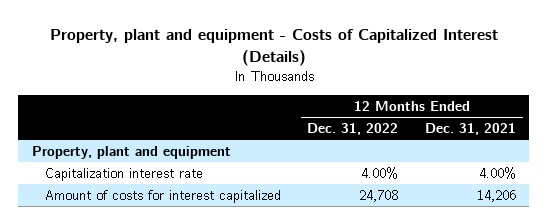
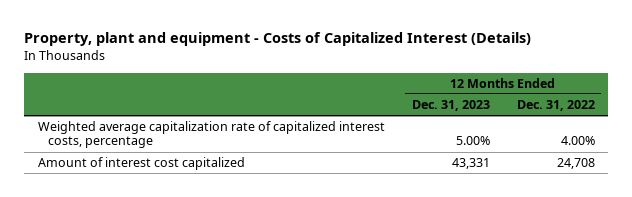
[424,123,516,136] Dec. 31, 2021 -> none
none -> [411,99,490,111] Dec. 31, 2023
[31,145,231,159] Property, plant and equipment -> none
[45,167,204,181] Capitalization interest rate -> [37,121,385,149] Weighted average capitalization rate of capitalized interest costs, percentage
[45,189,282,203] Amount of costs for interest capitalized -> [37,157,245,171] Amount of interest cost capitalized

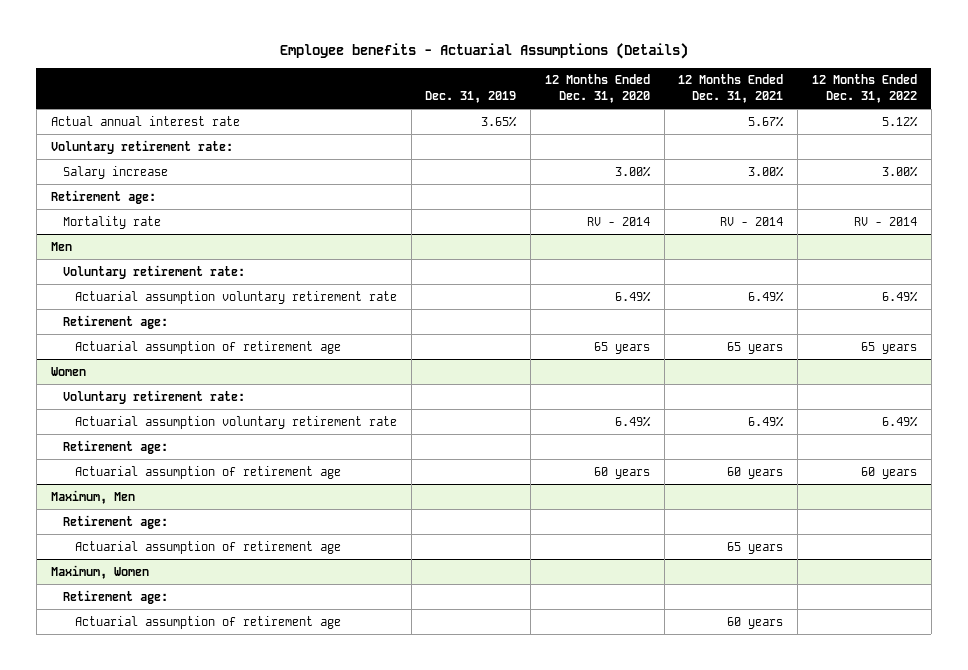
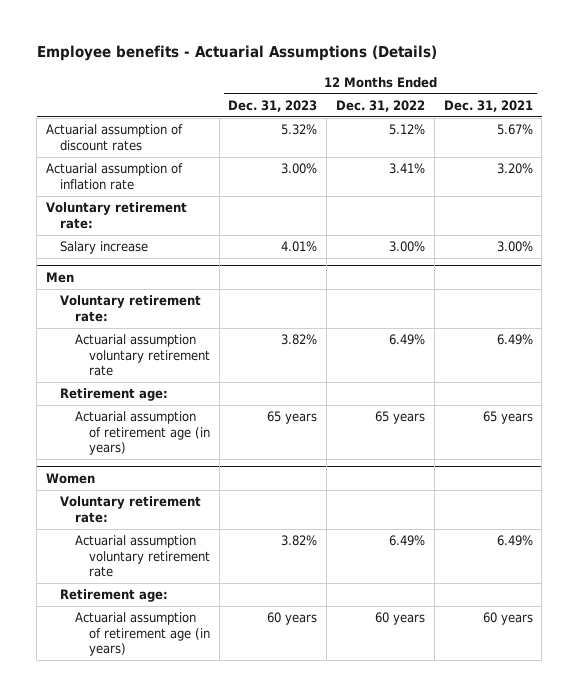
[425,91,517,104] Dec. 31, 2019 -> none
[544,74,650,104] 12 Months Ended Dec. 31, 2020 -> none
none -> [228,99,318,112] Dec. 31, 2023
[50,115,240,126] Actual annual interest rate -> [46,124,184,151] Actuarial assumption of discount rates
none -> [46,163,184,190] Actuarial assumption of inflation rate
[50,189,156,204] Retirement age: -> none
[62,215,161,229] Mortality rate -> none
[74,340,341,354] Actuarial assumption of retirement age -> [74,411,210,455] Actuarial assumption of retirement age (in years)
[50,489,135,504] Maximum, Men -> none
[62,514,168,529] Retirement age: -> none
[74,540,341,554] Actuarial assumption of retirement age -> none
[50,564,149,579] Maximum, Women -> none
[62,589,168,604] Retirement age: -> none
[74,615,341,629] Actuarial assumption of retirement age -> none
[74,465,341,479] Actuarial assumption of retirement age -> [74,612,210,656] Actuarial assumption of retirement age (in years)

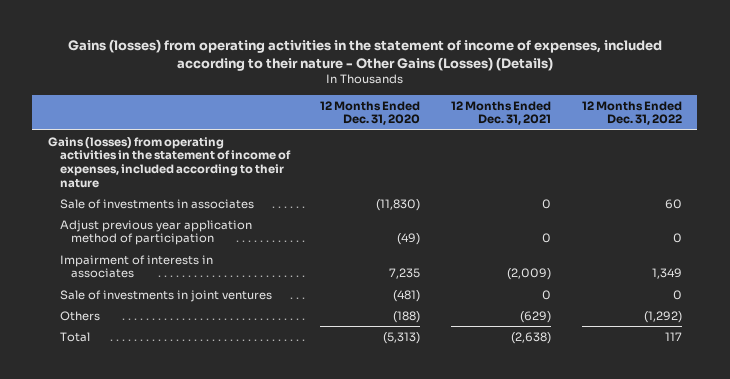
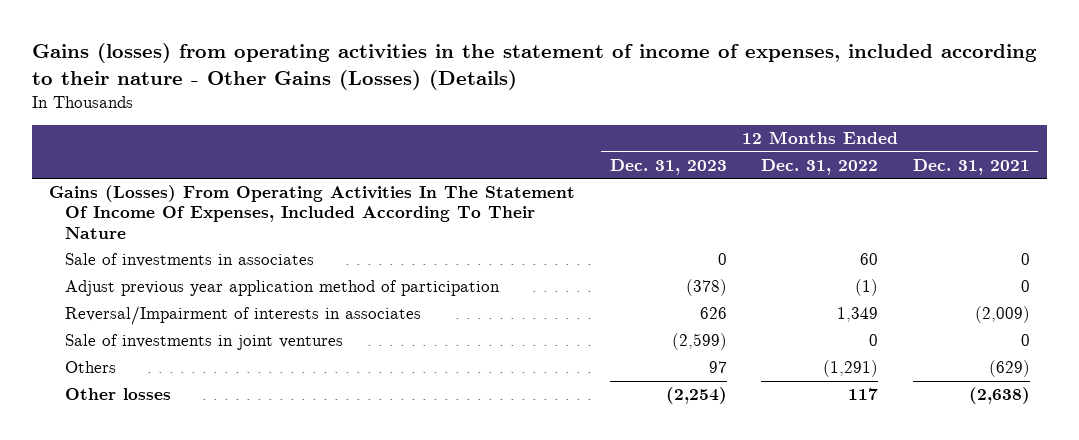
[320,100,421,126] 12 Months Ended Dec. 31, 2020 -> none
none -> [609,158,727,175] Dec. 31, 2023
[47,136,291,188] Gains (losses) from operating activities in the statement of income of expenses, included according to their nature -> [49,185,576,239] Gains (Losses) From Operating Activities In The Statement Of Income Of Expenses, Included According To Their Nature
[672,233,682,244] 0 -> [855,279,879,297] (1)
[59,254,213,279] Impairment of interests in associates -> [65,306,422,326] Reversal/Impairment of interests in associates
[643,310,682,323] (1,292) -> [823,360,879,378] (1,291)
[59,331,90,342] Total -> [65,388,172,401] Other losses

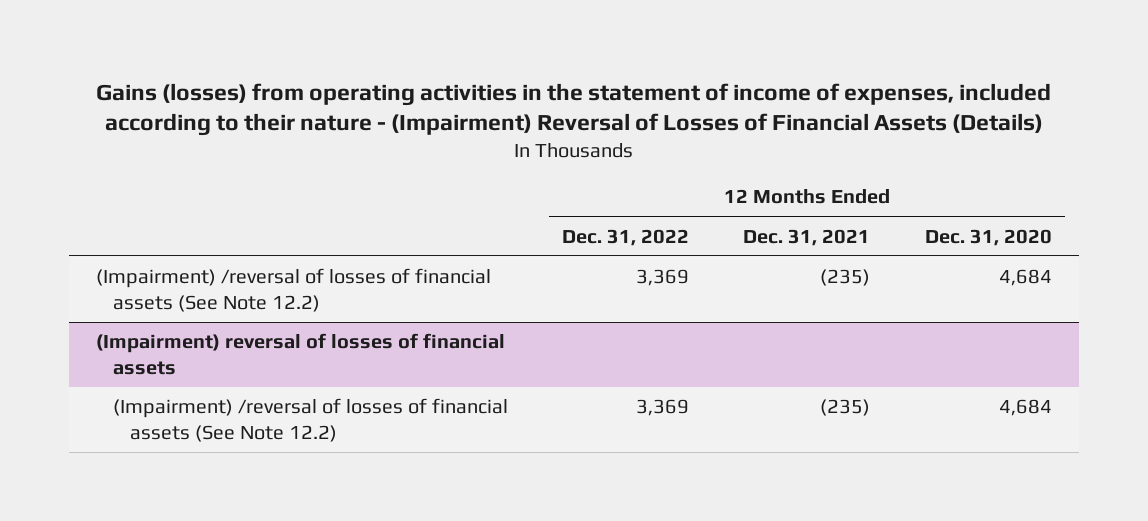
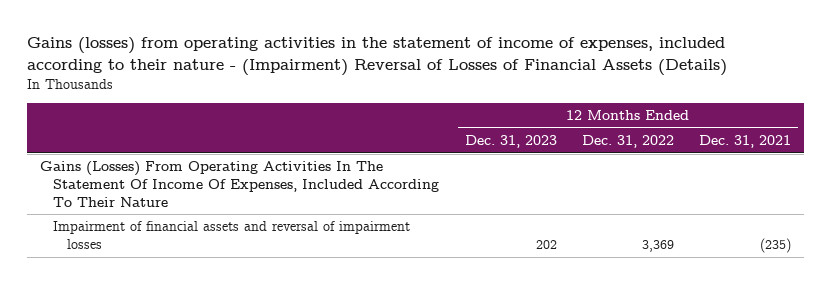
[924,228,1052,246] Dec. 31, 2020 -> none
none -> [464,135,557,149] Dec. 31, 2023
[95,333,505,375] (Impairment) reversal of losses of financial assets -> none
[112,398,508,442] (Impairment) /reversal of losses of financial assets (See Note 12.2) -> none
none -> [39,161,440,207] Gains (Losses) From Operating Activities In The Statement Of Income Of Expenses, Included According To Their Nature
[95,268,491,312] (Impairment) /reversal of losses of financial assets (See Note 12.2) -> [53,221,411,249] Impairment of financial assets and reversal of impairment losses

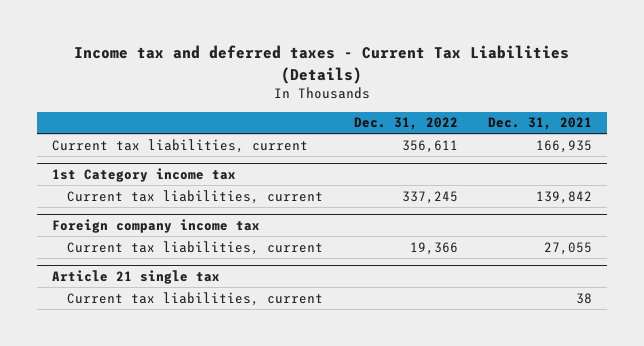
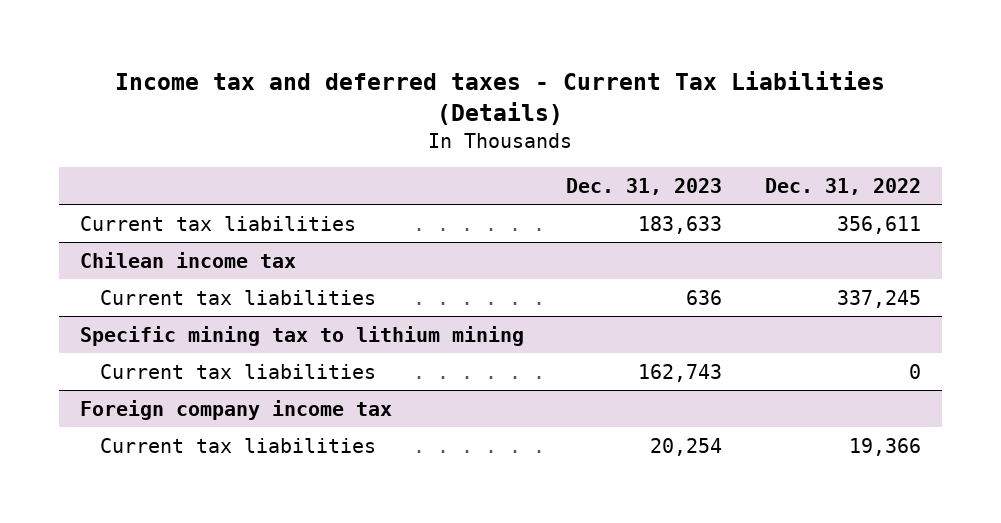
[487,117,592,131] Dec. 31, 2021 -> none
none -> [566,178,723,196] Dec. 31, 2023
[52,138,309,153] Current tax liabilities, current -> [80,215,357,231] Current tax liabilities
[52,168,237,183] 1st Category income tax -> [80,251,297,268] Chilean income tax
[67,189,324,204] Current tax liabilities, current -> [99,289,376,305] Current tax liabilities
none -> [80,325,525,346] Specific mining tax to lithium mining
none -> [99,363,376,379] Current tax liabilities
[52,270,221,285] Article 21 single tax -> none
[67,291,324,306] Current tax liabilities, current -> none
[67,240,324,255] Current tax liabilities, current -> [99,437,376,453] Current tax liabilities

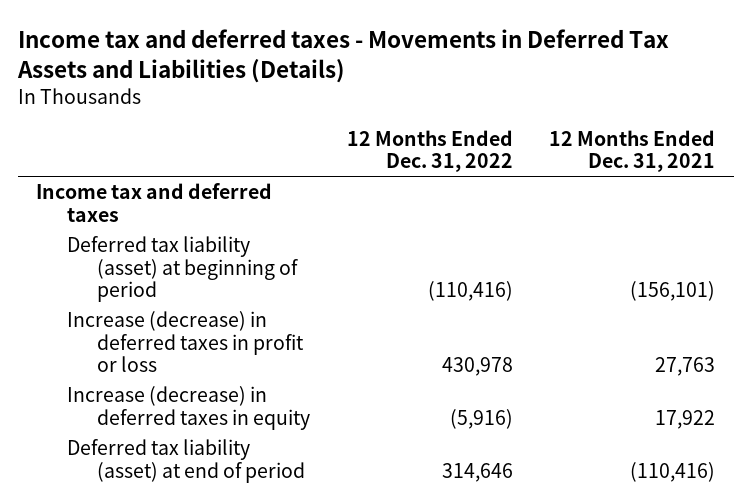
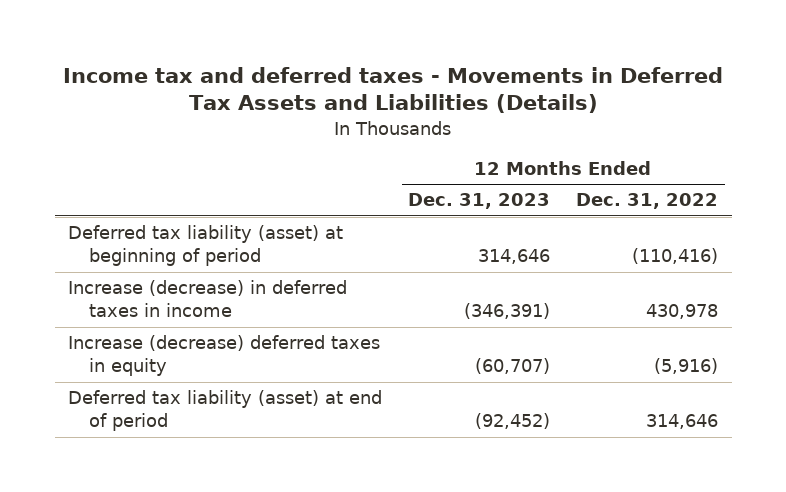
[549,129,716,173] 12 Months Ended Dec. 31, 2021 -> none
none -> [408,193,551,210] Dec. 31, 2023
[36,183,273,222] Income tax and deferred taxes -> none
[66,311,305,373] Increase (decrease) in deferred taxes in profit or loss -> [67,280,347,318] Increase (decrease) in deferred taxes in income
[66,386,311,430] Increase (decrease) in deferred taxes in equity -> [67,335,380,377] Increase (decrease) deferred taxes in equity

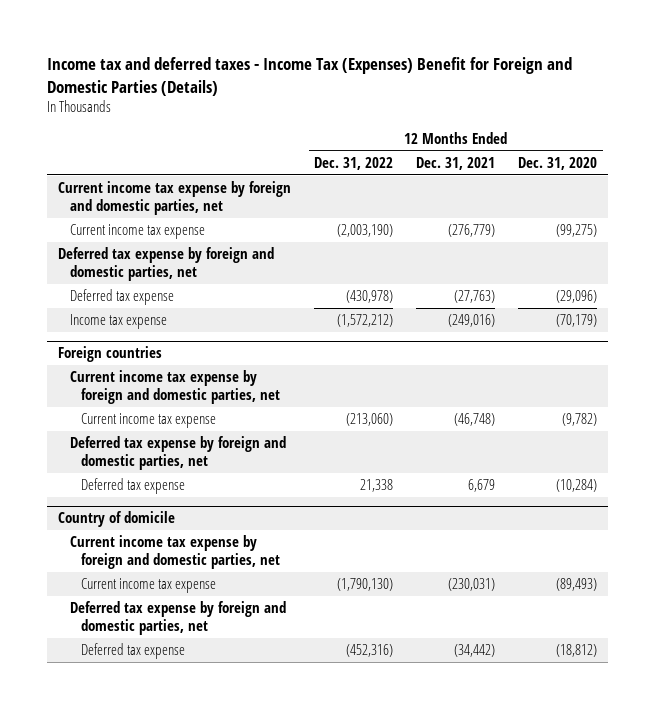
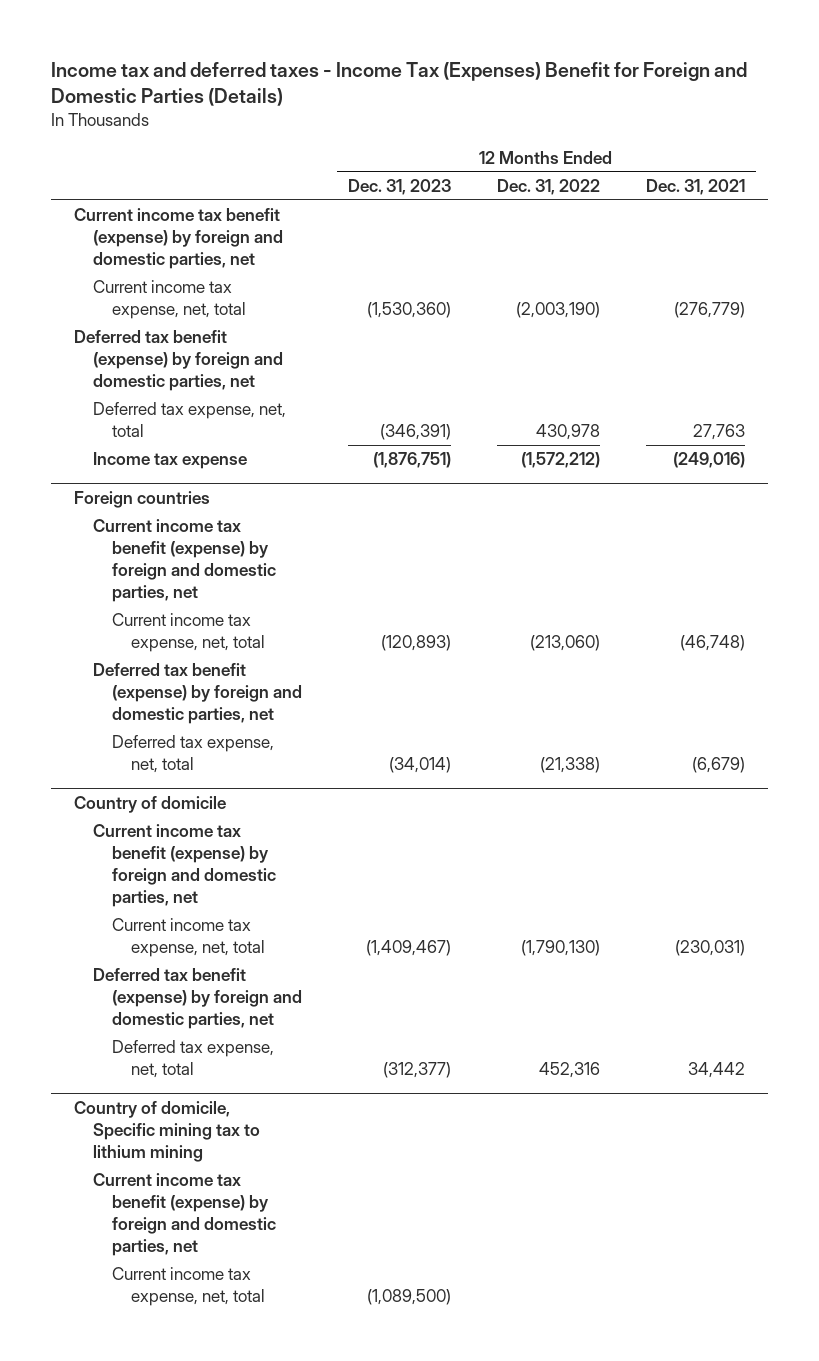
[517,156,597,170] Dec. 31, 2020 -> none
none -> [347,178,451,195] Dec. 31, 2023
[58,181,292,216] Current income tax expense by foreign and domestic parties, net -> [74,208,284,270] Current income tax benefit (expense) by foreign and domestic parties, net
[69,224,205,240] Current income tax expense -> [93,280,247,320] Current income tax expense, net, total
[58,247,275,282] Deferred tax expense by foreign and domestic parties, net -> [74,330,284,392] Deferred tax benefit (expense) by foreign and domestic parties, net
[69,289,174,306] Deferred tax expense -> [93,402,287,438] Deferred tax expense, net, total
[346,290,394,304] (430,978) -> [535,424,600,441] 430,978
[454,290,496,304] (27,763) -> [692,424,745,441] 27,763
[69,370,281,405] Current income tax expense by foreign and domestic parties, net -> [93,519,277,602] Current income tax benefit (expense) by foreign and domestic parties, net
[81,413,217,429] Current income tax expense -> [112,613,266,653] Current income tax expense, net, total
[69,436,286,471] Deferred tax expense by foreign and domestic parties, net -> [93,663,303,725] Deferred tax benefit (expense) by foreign and domestic parties, net
[81,478,186,495] Deferred tax expense -> [112,735,275,774] Deferred tax expense, net, total
[360,479,394,493] 21,338 -> [539,757,600,774] (21,338)
[468,479,496,493] 6,679 -> [691,757,745,774] (6,679)
[69,535,281,570] Current income tax expense by foreign and domestic parties, net -> [93,824,277,907] Current income tax benefit (expense) by foreign and domestic parties, net
[81,578,217,594] Current income tax expense -> [112,918,266,958] Current income tax expense, net, total
[69,601,286,636] Deferred tax expense by foreign and domestic parties, net -> [93,968,303,1030] Deferred tax benefit (expense) by foreign and domestic parties, net
[81,643,186,660] Deferred tax expense -> [112,1040,275,1079] Deferred tax expense, net, total
[346,644,394,658] (452,316) -> [538,1062,600,1079] 452,316
[454,644,496,658] (34,442) -> [687,1062,745,1079] 34,442
none -> [74,1101,261,1162] Country of domicile, Specific mining tax to lithium mining
none -> [93,1173,277,1256] Current income tax benefit (expense) by foreign and domestic parties, net
none -> [112,1267,266,1307] Current income tax expense, net, total

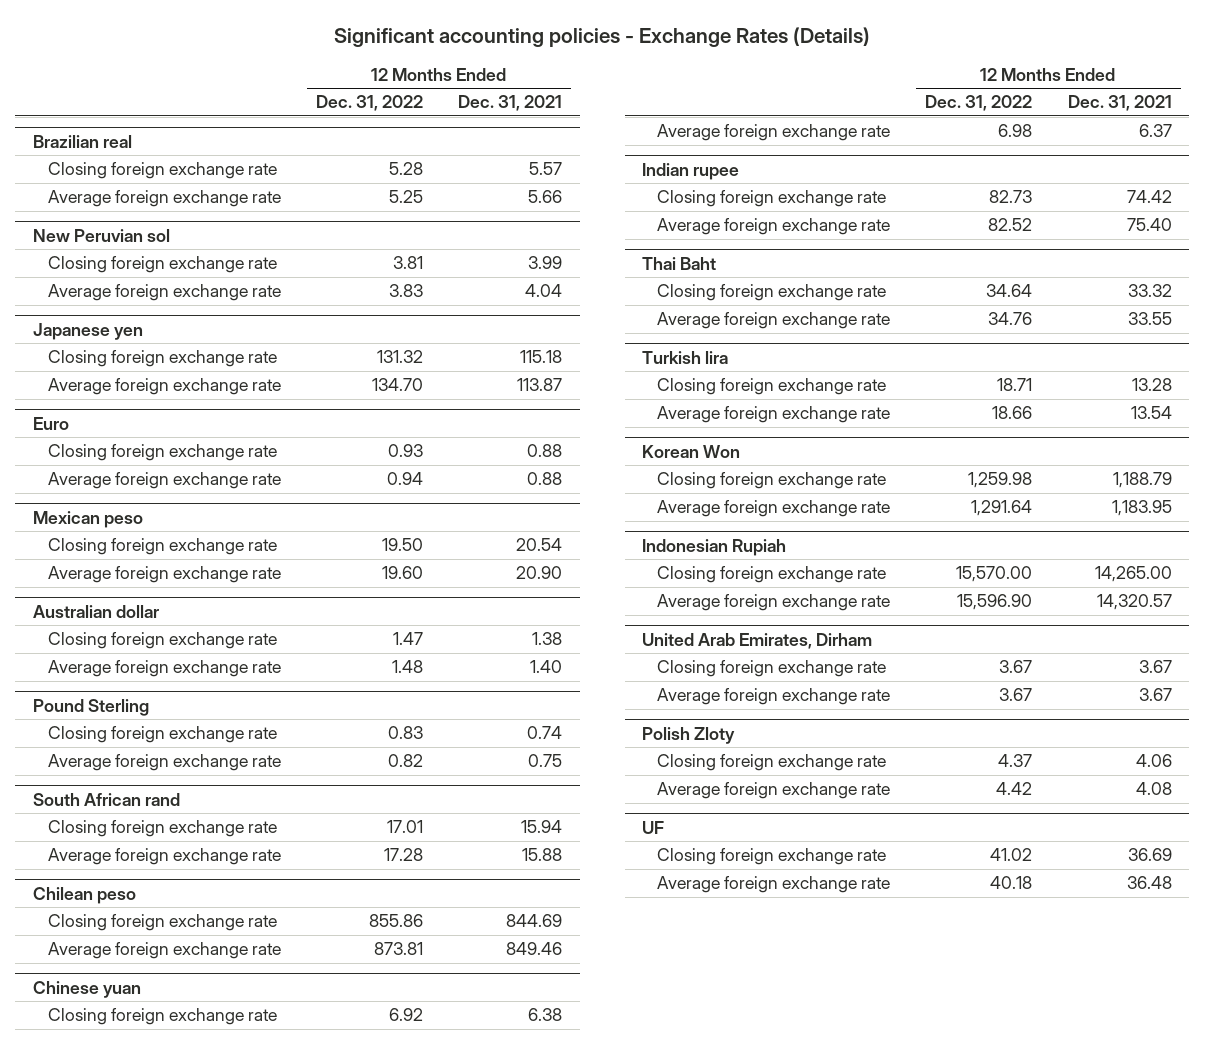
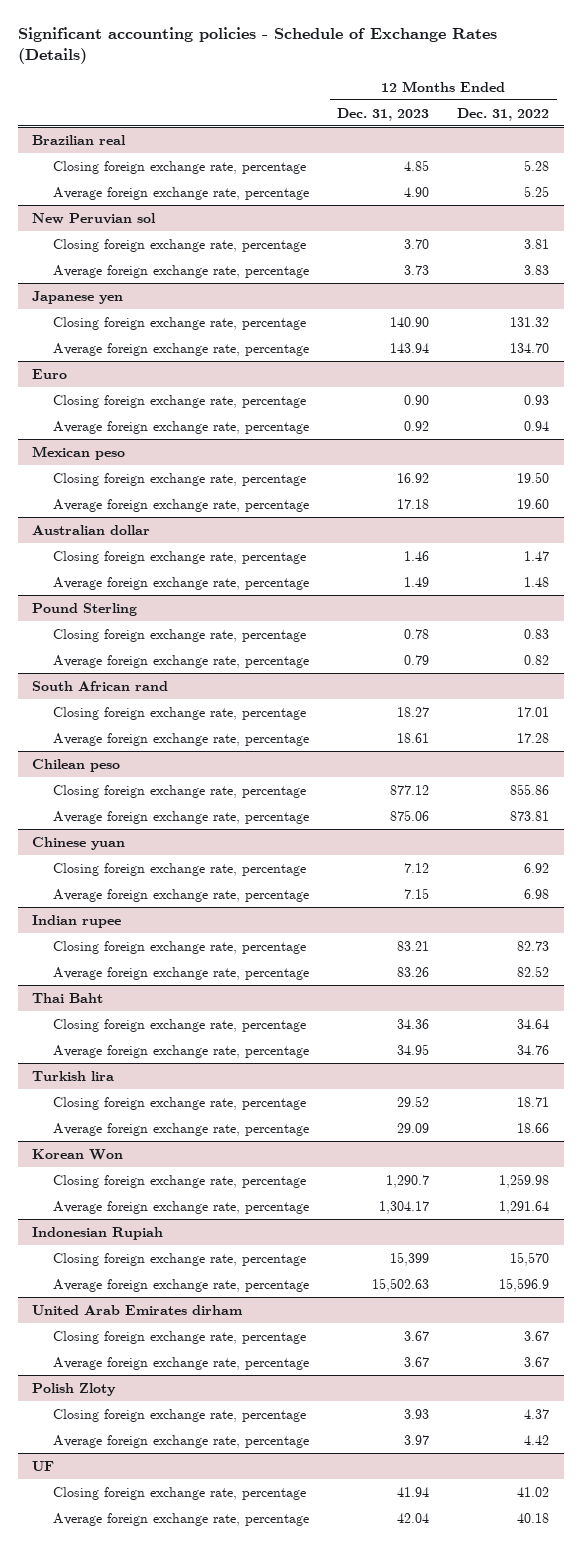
[334,26,871,47] Significant accounting policies - Exchange Rates (Details) -> [17,27,497,65] Significant accounting policies - Schedule of Exchange Rates (Details)
[458,95,563,112] Dec. 31, 2021 -> none
none -> [337,107,430,121] Dec. 31, 2023
[47,162,277,180] Closing foreign exchange rate -> [53,160,307,174] Closing foreign exchange rate, percentage
[47,190,281,208] Average foreign exchange rate -> [53,186,310,200] Average foreign exchange rate, percentage
[47,256,277,274] Closing foreign exchange rate -> [53,238,307,252] Closing foreign exchange rate, percentage
[47,284,281,302] Average foreign exchange rate -> [53,264,310,278] Average foreign exchange rate, percentage
[47,350,277,368] Closing foreign exchange rate -> [53,316,307,330] Closing foreign exchange rate, percentage
[47,378,281,396] Average foreign exchange rate -> [53,342,310,356] Average foreign exchange rate, percentage
[47,444,277,462] Closing foreign exchange rate -> [53,394,307,408] Closing foreign exchange rate, percentage
[47,472,281,490] Average foreign exchange rate -> [53,420,310,434] Average foreign exchange rate, percentage
[47,538,277,556] Closing foreign exchange rate -> [53,472,307,486] Closing foreign exchange rate, percentage
[47,566,281,584] Average foreign exchange rate -> [53,498,310,512] Average foreign exchange rate, percentage
[47,632,277,650] Closing foreign exchange rate -> [53,550,307,564] Closing foreign exchange rate, percentage
[47,660,281,678] Average foreign exchange rate -> [53,576,310,590] Average foreign exchange rate, percentage
[47,726,277,744] Closing foreign exchange rate -> [53,628,307,642] Closing foreign exchange rate, percentage
[47,754,281,772] Average foreign exchange rate -> [53,654,310,668] Average foreign exchange rate, percentage
[47,820,277,838] Closing foreign exchange rate -> [53,706,307,720] Closing foreign exchange rate, percentage
[47,848,281,866] Average foreign exchange rate -> [53,732,310,746] Average foreign exchange rate, percentage
[47,914,277,932] Closing foreign exchange rate -> [53,784,307,798] Closing foreign exchange rate, percentage
[47,942,281,960] Average foreign exchange rate -> [53,810,310,824] Average foreign exchange rate, percentage
[47,1008,277,1026] Closing foreign exchange rate -> [53,862,307,876] Closing foreign exchange rate, percentage
[656,124,890,142] Average foreign exchange rate -> [53,888,310,902] Average foreign exchange rate, percentage
[656,190,886,208] Closing foreign exchange rate -> [53,940,307,954] Closing foreign exchange rate, percentage
[656,218,890,236] Average foreign exchange rate -> [53,966,310,980] Average foreign exchange rate, percentage
[656,284,886,302] Closing foreign exchange rate -> [53,1018,307,1032] Closing foreign exchange rate, percentage
[656,312,890,330] Average foreign exchange rate -> [53,1044,310,1058] Average foreign exchange rate, percentage
[656,378,886,396] Closing foreign exchange rate -> [53,1096,307,1110] Closing foreign exchange rate, percentage
[656,406,890,424] Average foreign exchange rate -> [53,1122,310,1136] Average foreign exchange rate, percentage
[656,472,886,490] Closing foreign exchange rate -> [53,1174,307,1188] Closing foreign exchange rate, percentage
[656,500,890,518] Average foreign exchange rate -> [53,1200,310,1214] Average foreign exchange rate, percentage
[656,566,886,584] Closing foreign exchange rate -> [53,1252,307,1266] Closing foreign exchange rate, percentage
[956,566,1033,583] 15,570.00 -> [510,1251,550,1266] 15,570
[656,594,890,612] Average foreign exchange rate -> [53,1278,310,1292] Average foreign exchange rate, percentage
[957,594,1033,611] 15,596.90 -> [499,1277,550,1292] 15,596.9
[642,632,873,649] United Arab Emirates, Dirham -> [31,1304,243,1315] United Arab Emirates dirham
[656,660,886,678] Closing foreign exchange rate -> [53,1330,307,1344] Closing foreign exchange rate, percentage
[656,688,890,706] Average foreign exchange rate -> [53,1356,310,1370] Average foreign exchange rate, percentage
[656,754,886,772] Closing foreign exchange rate -> [53,1408,307,1422] Closing foreign exchange rate, percentage
[656,782,890,800] Average foreign exchange rate -> [53,1434,310,1448] Average foreign exchange rate, percentage
[656,848,886,866] Closing foreign exchange rate -> [53,1486,307,1500] Closing foreign exchange rate, percentage
[656,876,890,894] Average foreign exchange rate -> [53,1512,310,1526] Average foreign exchange rate, percentage

